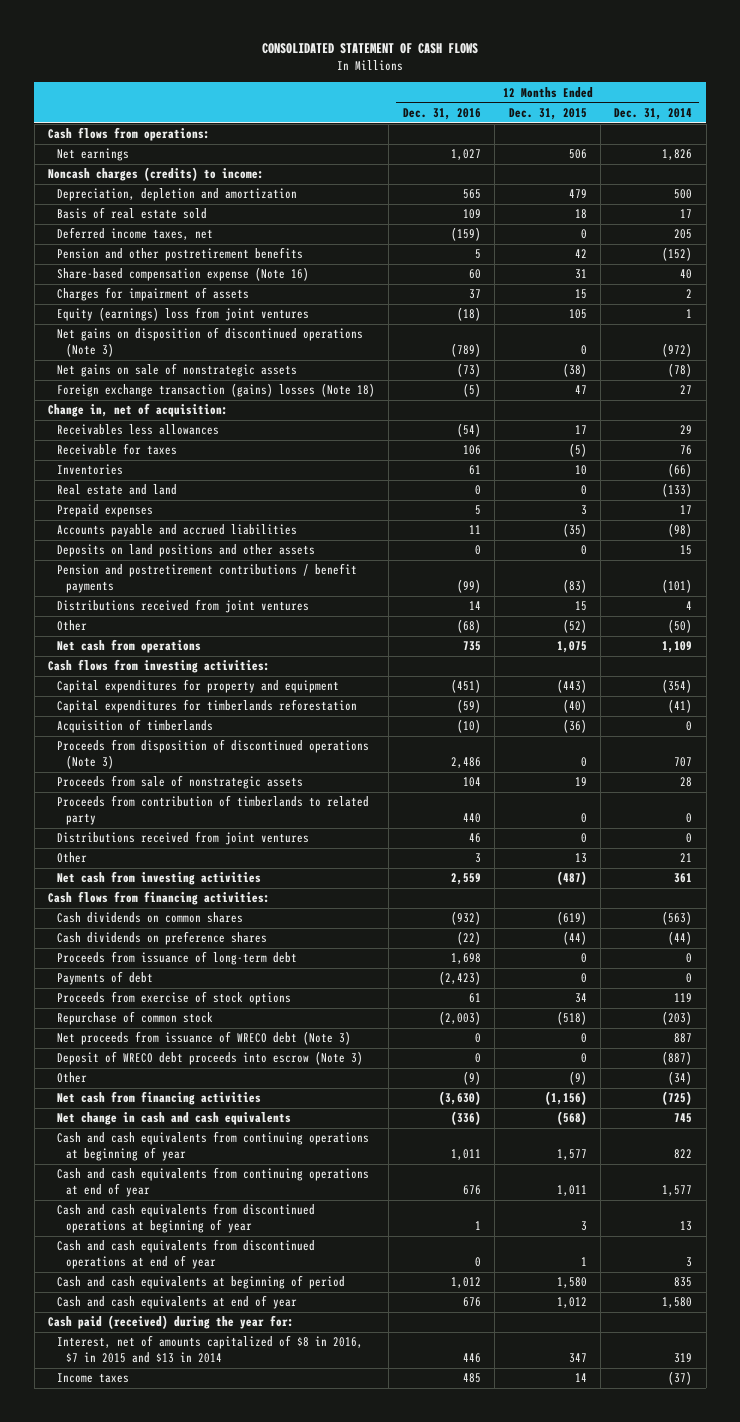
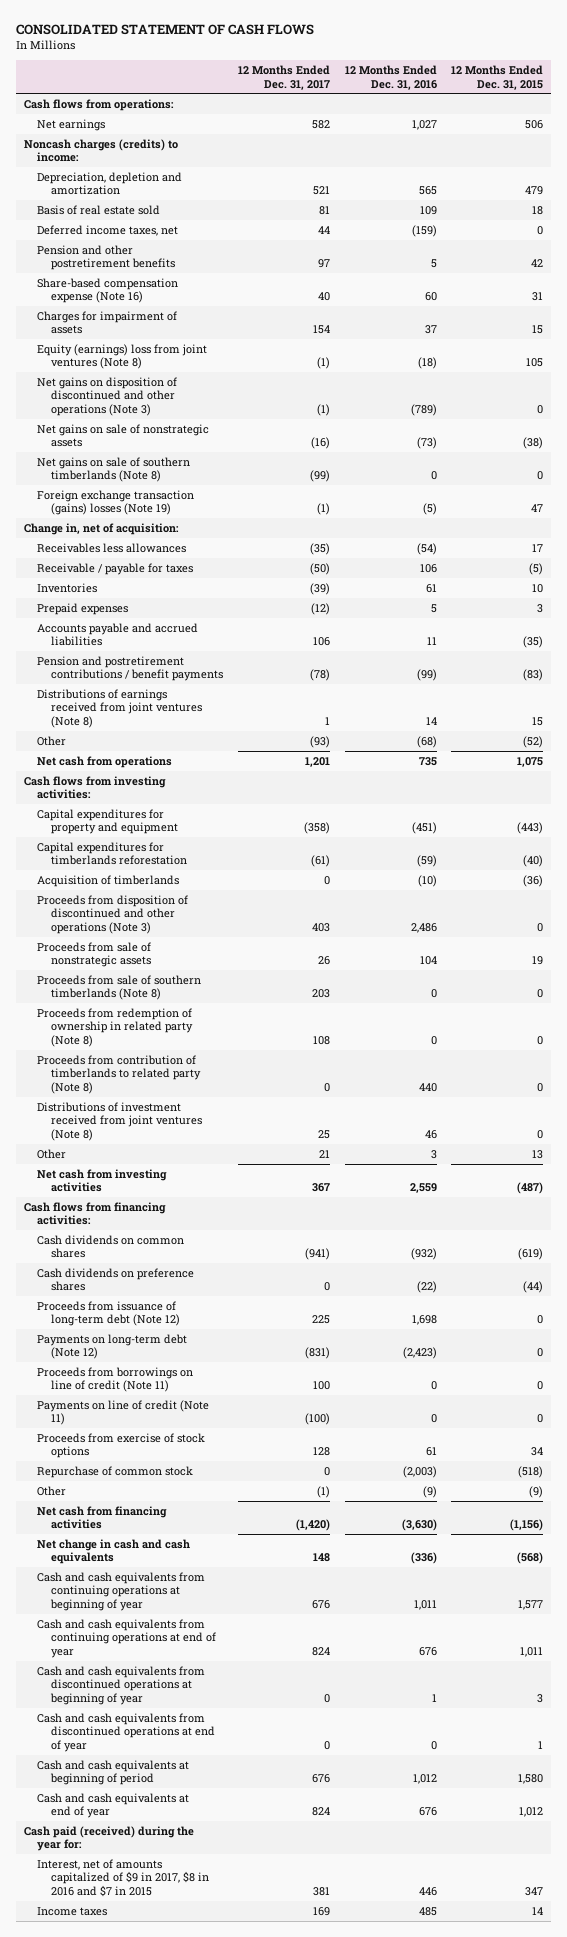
[614,107,693,120] Dec. 31, 2014 -> none
none -> [237,64,330,90] 12 Months Ended Dec. 31, 2017
[57,307,310,322] Equity (earnings) loss from joint ventures -> [37,343,208,370] Equity (earnings) loss from joint ventures (Note 8)
[57,327,364,357] Net gains on disposition of discontinued operations (Note 3) -> [37,376,178,417] Net gains on disposition of discontinued and other operations (Note 3)
none -> [37,456,191,483] Net gains on sale of southern timberlands (Note 8)
[57,383,376,398] Foreign exchange transaction (gains) losses (Note 18) -> [37,489,195,516] Foreign exchange transaction (gains) losses (Note 19)
[57,443,178,456] Receivable for taxes -> [37,562,194,575] Receivable / payable for taxes
[57,484,178,496] Real estate and land -> none
[57,544,316,558] Deposits on land positions and other assets -> none
[57,599,310,614] Distributions received from joint ventures -> [37,688,202,729] Distributions of earnings received from joint ventures (Note 8)
[57,739,370,769] Proceeds from disposition of discontinued operations (Note 3) -> [37,894,189,935] Proceeds from disposition of discontinued and other operations (Note 3)
none -> [37,974,202,1001] Proceeds from sale of southern timberlands (Note 8)
none -> [37,1007,193,1048] Proceeds from redemption of ownership in related party (Note 8)
[57,795,370,825] Proceeds from contribution of timberlands to related party -> [37,1054,201,1095] Proceeds from contribution of timberlands to related party (Note 8)
[57,831,310,846] Distributions received from joint ventures -> [37,1101,202,1142] Distributions of investment received from joint ventures (Note 8)
[57,951,298,966] Proceeds from issuance of long-term debt -> [37,1300,180,1327] Proceeds from issuance of long-term debt (Note 12)
[57,971,154,986] Payments of debt -> [37,1333,188,1360] Payments on long-term debt (Note 12)
none -> [37,1366,194,1393] Proceeds from borrowings on line of credit (Note 11)
none -> [37,1399,210,1426] Payments on line of credit (Note 11)
[57,1031,352,1046] Net proceeds from issuance of WRECO debt (Note 3) -> none
[57,1051,364,1066] Deposit of WRECO debt proceeds into escrow (Note 3) -> none
[57,1335,364,1363] Interest, net of amounts capitalized of $8 in 2016, $7 in 2015 and $13 in 2014 -> [37,1858,209,1898] Interest, net of amounts capitalized of $9 in 2017, $8 in 2016 and $7 in 2015

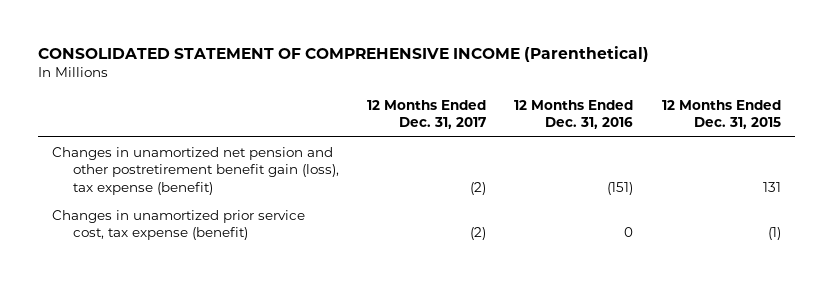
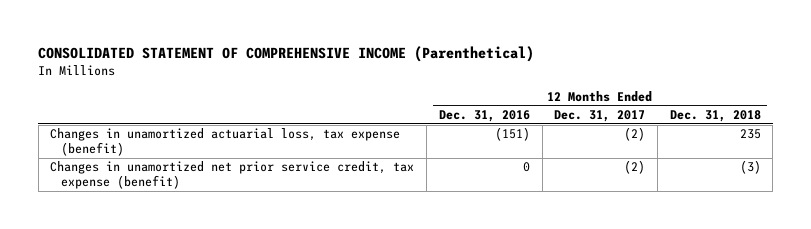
[661,99,781,130] 12 Months Ended Dec. 31, 2015 -> none
none -> [669,109,761,122] Dec. 31, 2018
[51,146,339,195] Changes in unamortized net pension and other postretirement benefit gain (loss), tax expense (benefit) -> [50,128,401,156] Changes in unamortized actuarial loss, tax expense (benefit)
[51,209,305,241] Changes in unamortized prior service cost, tax expense (benefit) -> [50,161,415,189] Changes in unamortized net prior service credit, tax expense (benefit)

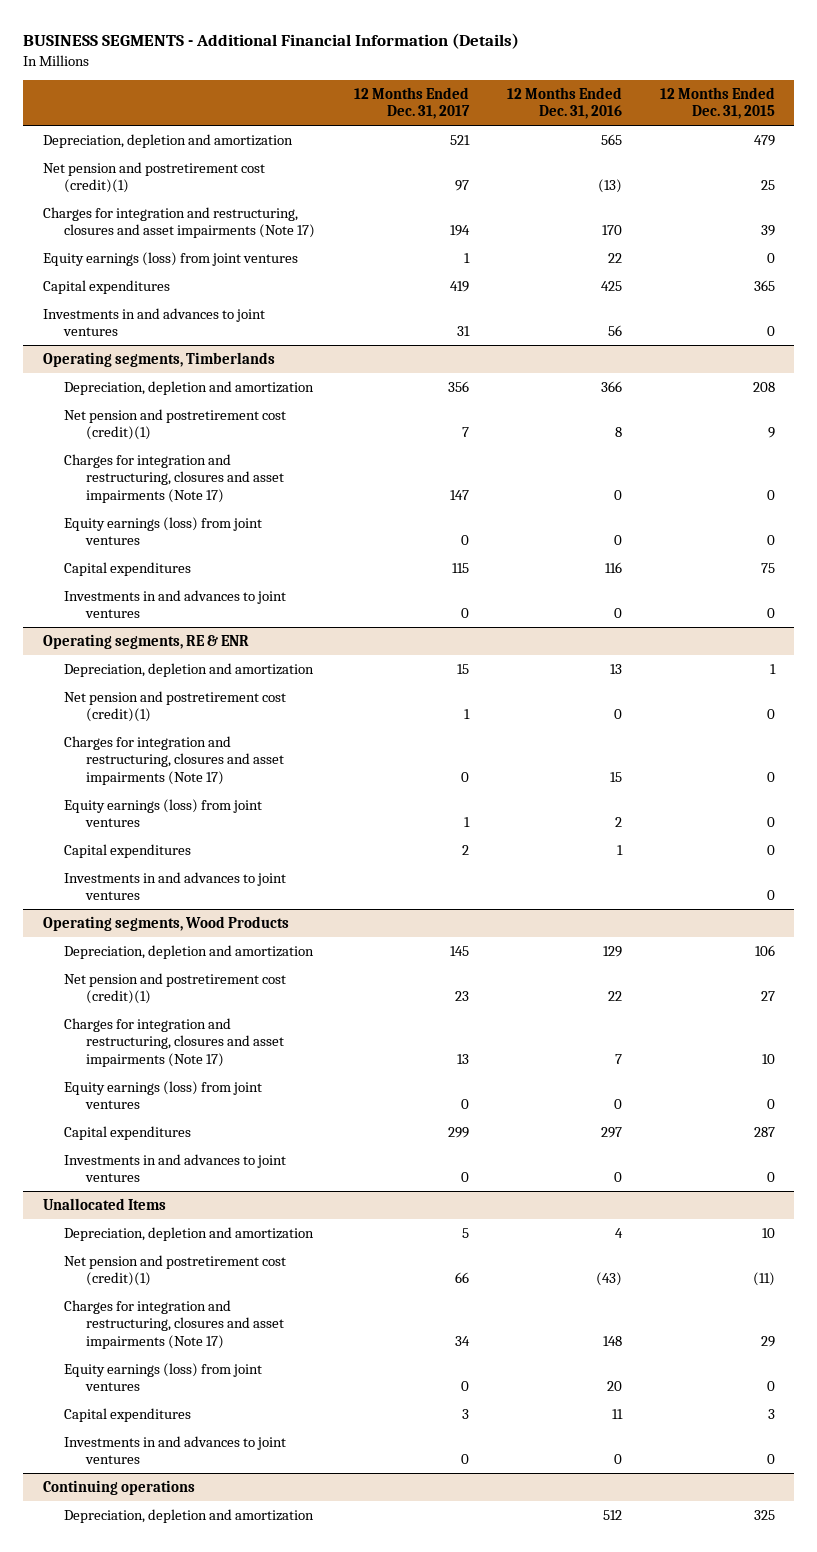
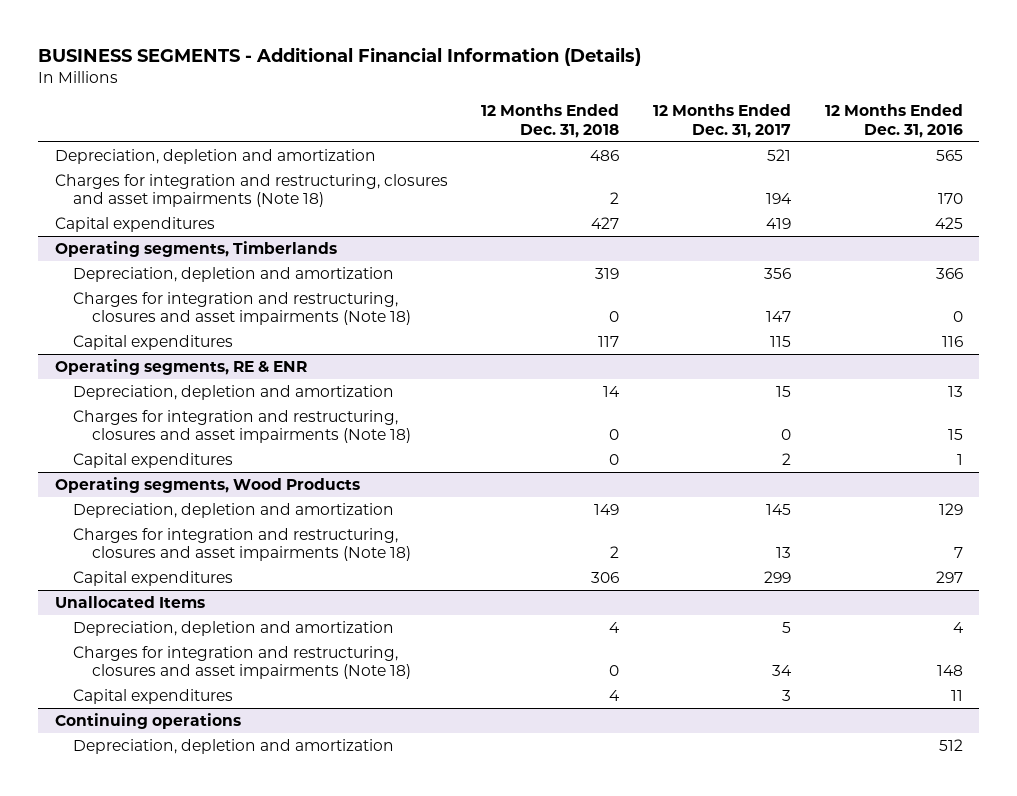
[659,86,775,120] 12 Months Ended Dec. 31, 2015 -> none
none -> [481,104,620,138] 12 Months Ended Dec. 31, 2018
[42,161,265,194] Net pension and postretirement cost (credit)(1) -> none
[42,251,298,266] Equity earnings (loss) from joint ventures -> none
[42,206,316,239] Charges for integration and restructuring, closures and asset impairments (Note 17) -> [54,173,448,208] Charges for integration and restructuring, closures and asset impairments (Note 18)
[42,307,265,337] Investments in and advances to joint ventures -> none
[64,408,287,441] Net pension and postretirement cost (credit)(1) -> none
[64,516,263,546] Equity earnings (loss) from joint ventures -> none
[64,453,285,504] Charges for integration and restructuring, closures and asset impairments (Note 17) -> [73,291,412,326] Charges for integration and restructuring, closures and asset impairments (Note 18)
[64,589,287,619] Investments in and advances to joint ventures -> none
[64,690,287,723] Net pension and postretirement cost (credit)(1) -> none
[64,798,263,828] Equity earnings (loss) from joint ventures -> none
[64,735,285,786] Charges for integration and restructuring, closures and asset impairments (Note 17) -> [73,409,412,444] Charges for integration and restructuring, closures and asset impairments (Note 18)
[64,871,287,901] Investments in and advances to joint ventures -> none
[64,972,287,1005] Net pension and postretirement cost (credit)(1) -> none
[64,1080,263,1110] Equity earnings (loss) from joint ventures -> none
[64,1017,285,1068] Charges for integration and restructuring, closures and asset impairments (Note 17) -> [73,527,412,562] Charges for integration and restructuring, closures and asset impairments (Note 18)
[64,1153,287,1183] Investments in and advances to joint ventures -> none
[64,1254,287,1287] Net pension and postretirement cost (credit)(1) -> none
[64,1362,263,1392] Equity earnings (loss) from joint ventures -> none
[64,1299,285,1350] Charges for integration and restructuring, closures and asset impairments (Note 17) -> [73,645,412,680] Charges for integration and restructuring, closures and asset impairments (Note 18)
[64,1435,287,1465] Investments in and advances to joint ventures -> none

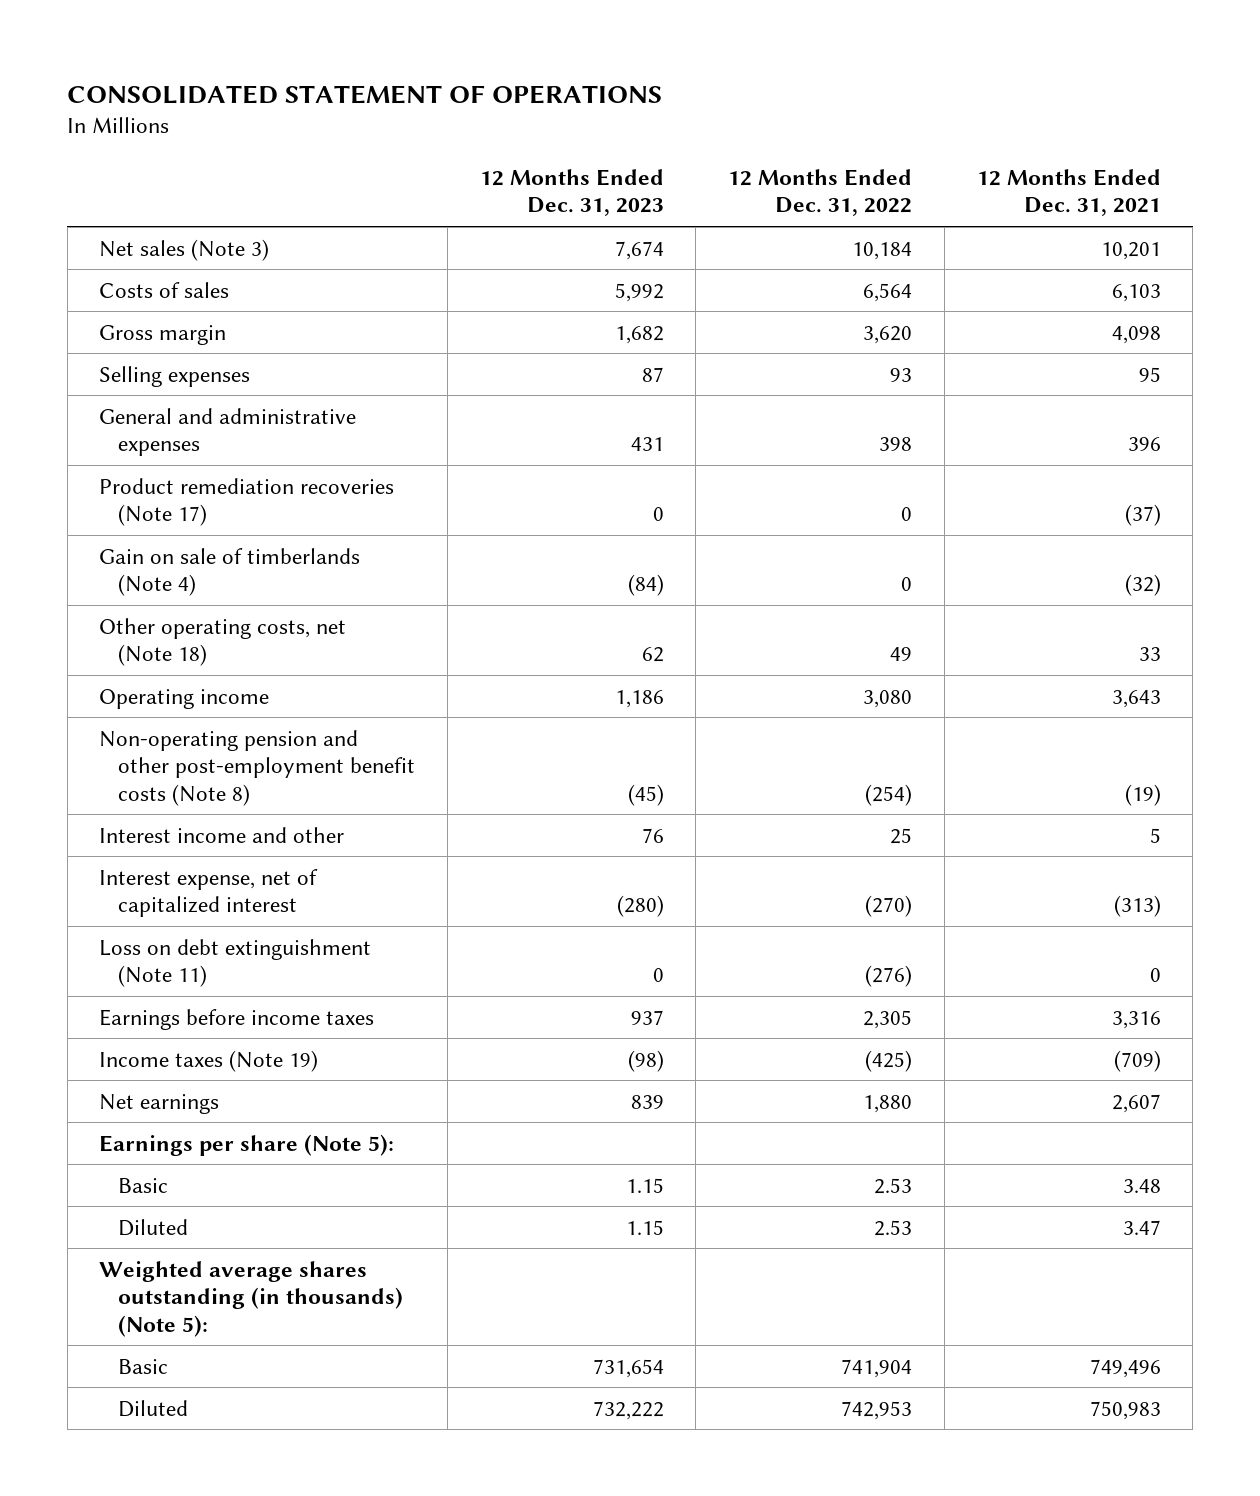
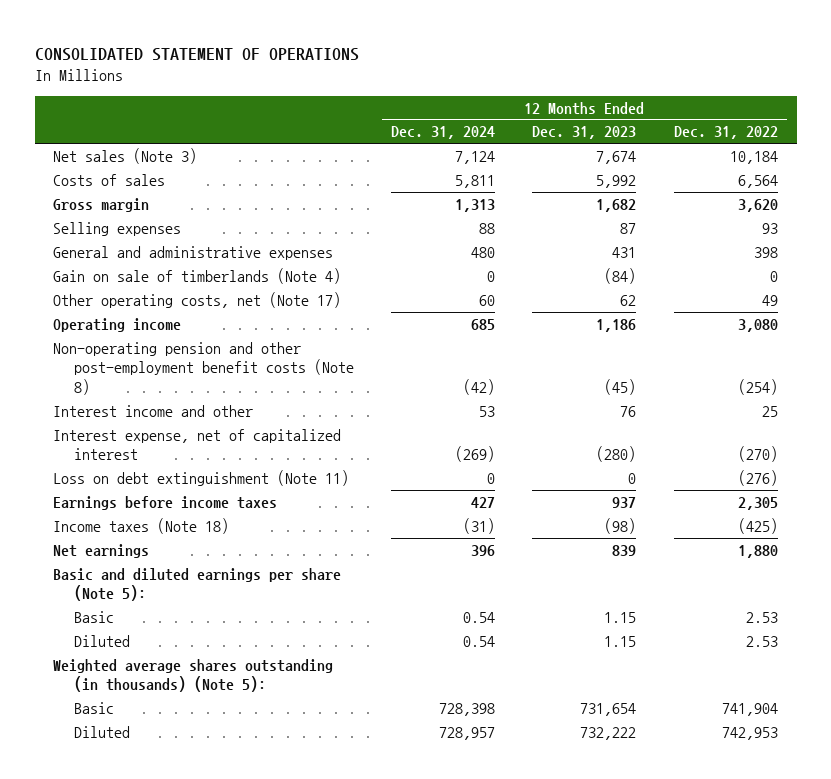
[976,168,1161,217] 12 Months Ended Dec. 31, 2021 -> none
none -> [391,126,496,140] Dec. 31, 2024
[99,477,395,527] Product remediation recoveries (Note 17) -> none
[99,617,347,667] Other operating costs, net (Note 18) -> [53,291,342,308] Other operating costs, net (Note 17)
[99,1049,319,1072] Income taxes (Note 19) -> [53,517,230,534] Income taxes (Note 18)
[99,1133,395,1156] Earnings per share (Note 5): -> [53,567,342,602] Basic and diluted earnings per share (Note 5):

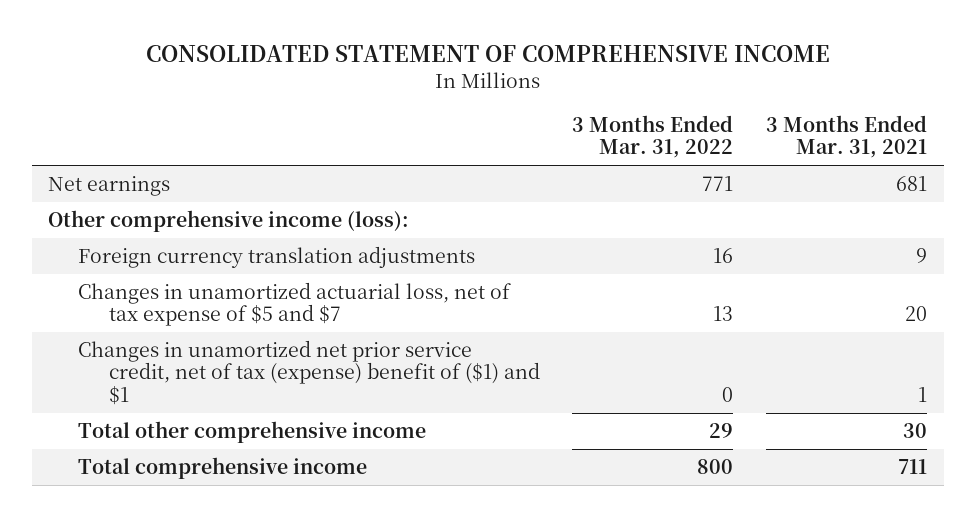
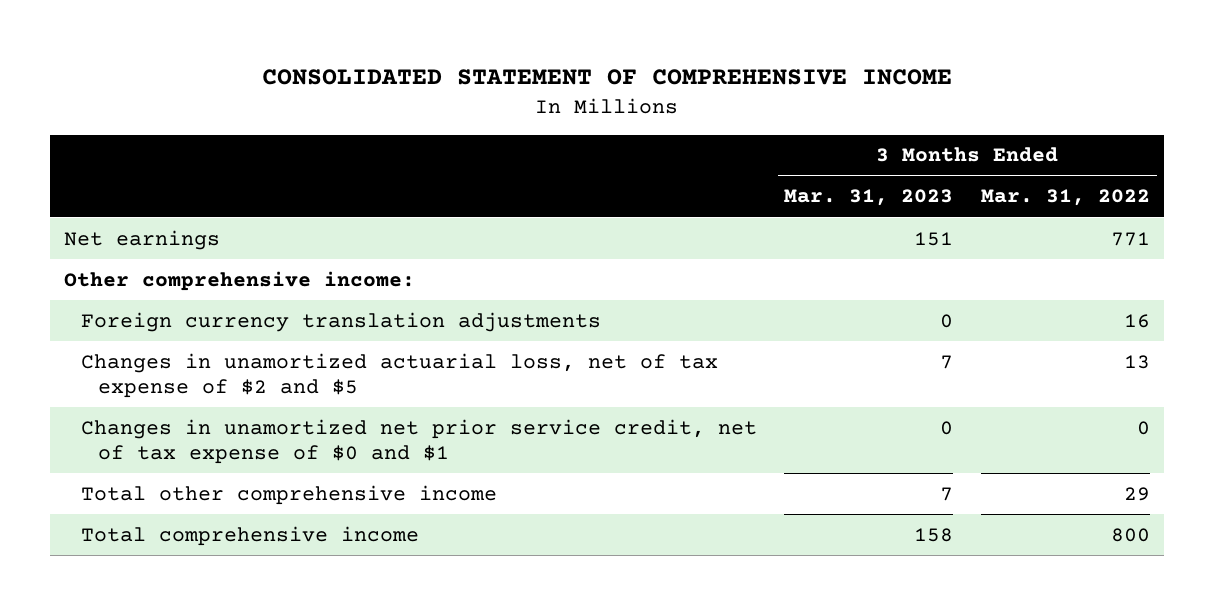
[766,115,928,159] 3 Months Ended Mar. 31, 2021 -> none
none -> [784,189,954,207] Mar. 31, 2023
[48,210,410,233] Other comprehensive income (loss): -> [63,270,415,291] Other comprehensive income:
[78,282,512,327] Changes in unamortized actuarial loss, net of tax expense of $5 and $7 -> [80,352,718,398] Changes in unamortized actuarial loss, net of tax expense of $2 and $5
[78,340,540,405] Changes in unamortized net prior service credit, net of tax (expense) benefit of ($1) and $1 -> [80,418,757,464] Changes in unamortized net prior service credit, net of tax expense of $0 and $1

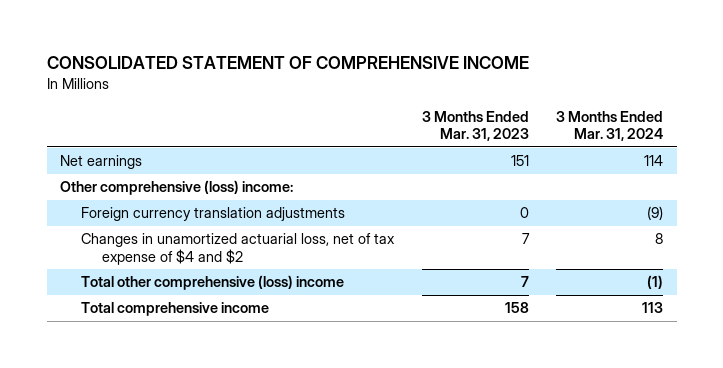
[981,189,1151,207] Mar. 31, 2022 -> none
none -> [556,110,664,142] 3 Months Ended Mar. 31, 2024
[63,270,415,291] Other comprehensive income: -> [60,180,294,196] Other comprehensive (loss) income:
[80,418,757,464] Changes in unamortized net prior service credit, net of tax expense of $0 and $1 -> none
[80,352,718,398] Changes in unamortized actuarial loss, net of tax expense of $2 and $5 -> [81,233,396,265] Changes in unamortized actuarial loss, net of tax expense of $4 and $2
[80,484,497,505] Total other comprehensive income -> [81,275,345,291] Total other comprehensive (loss) income

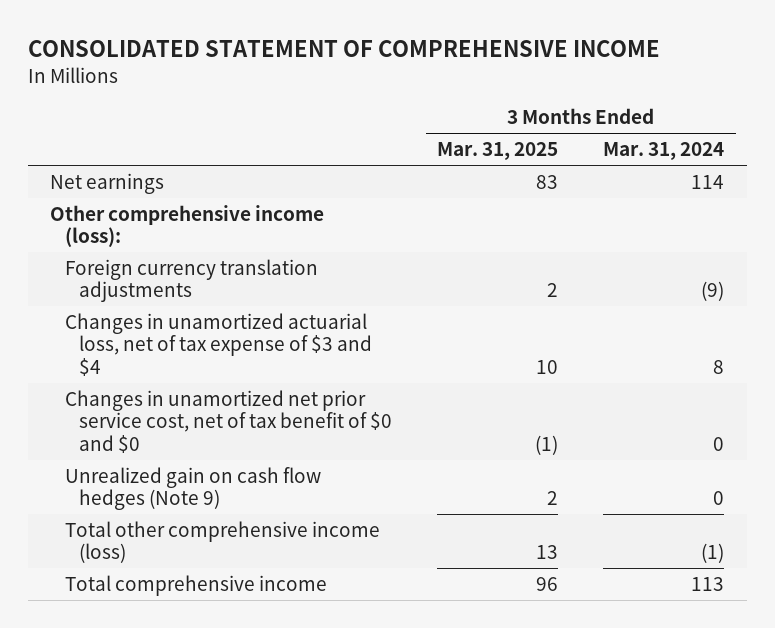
[421,110,529,142] 3 Months Ended Mar. 31, 2023 -> none
none -> [437,142,559,161] Mar. 31, 2025
[60,180,294,196] Other comprehensive (loss) income: -> [50,204,325,248] Other comprehensive income (loss):
[81,233,396,265] Changes in unamortized actuarial loss, net of tax expense of $4 and $2 -> [64,312,372,377] Changes in unamortized actuarial loss, net of tax expense of $3 and $4
none -> [64,389,392,454] Changes in unamortized net prior service cost, net of tax benefit of $0 and $0
none -> [64,466,321,511] Unrealized gain on cash flow hedges (Note 9)
[81,275,345,291] Total other comprehensive (loss) income -> [64,520,380,564] Total other comprehensive income (loss)

